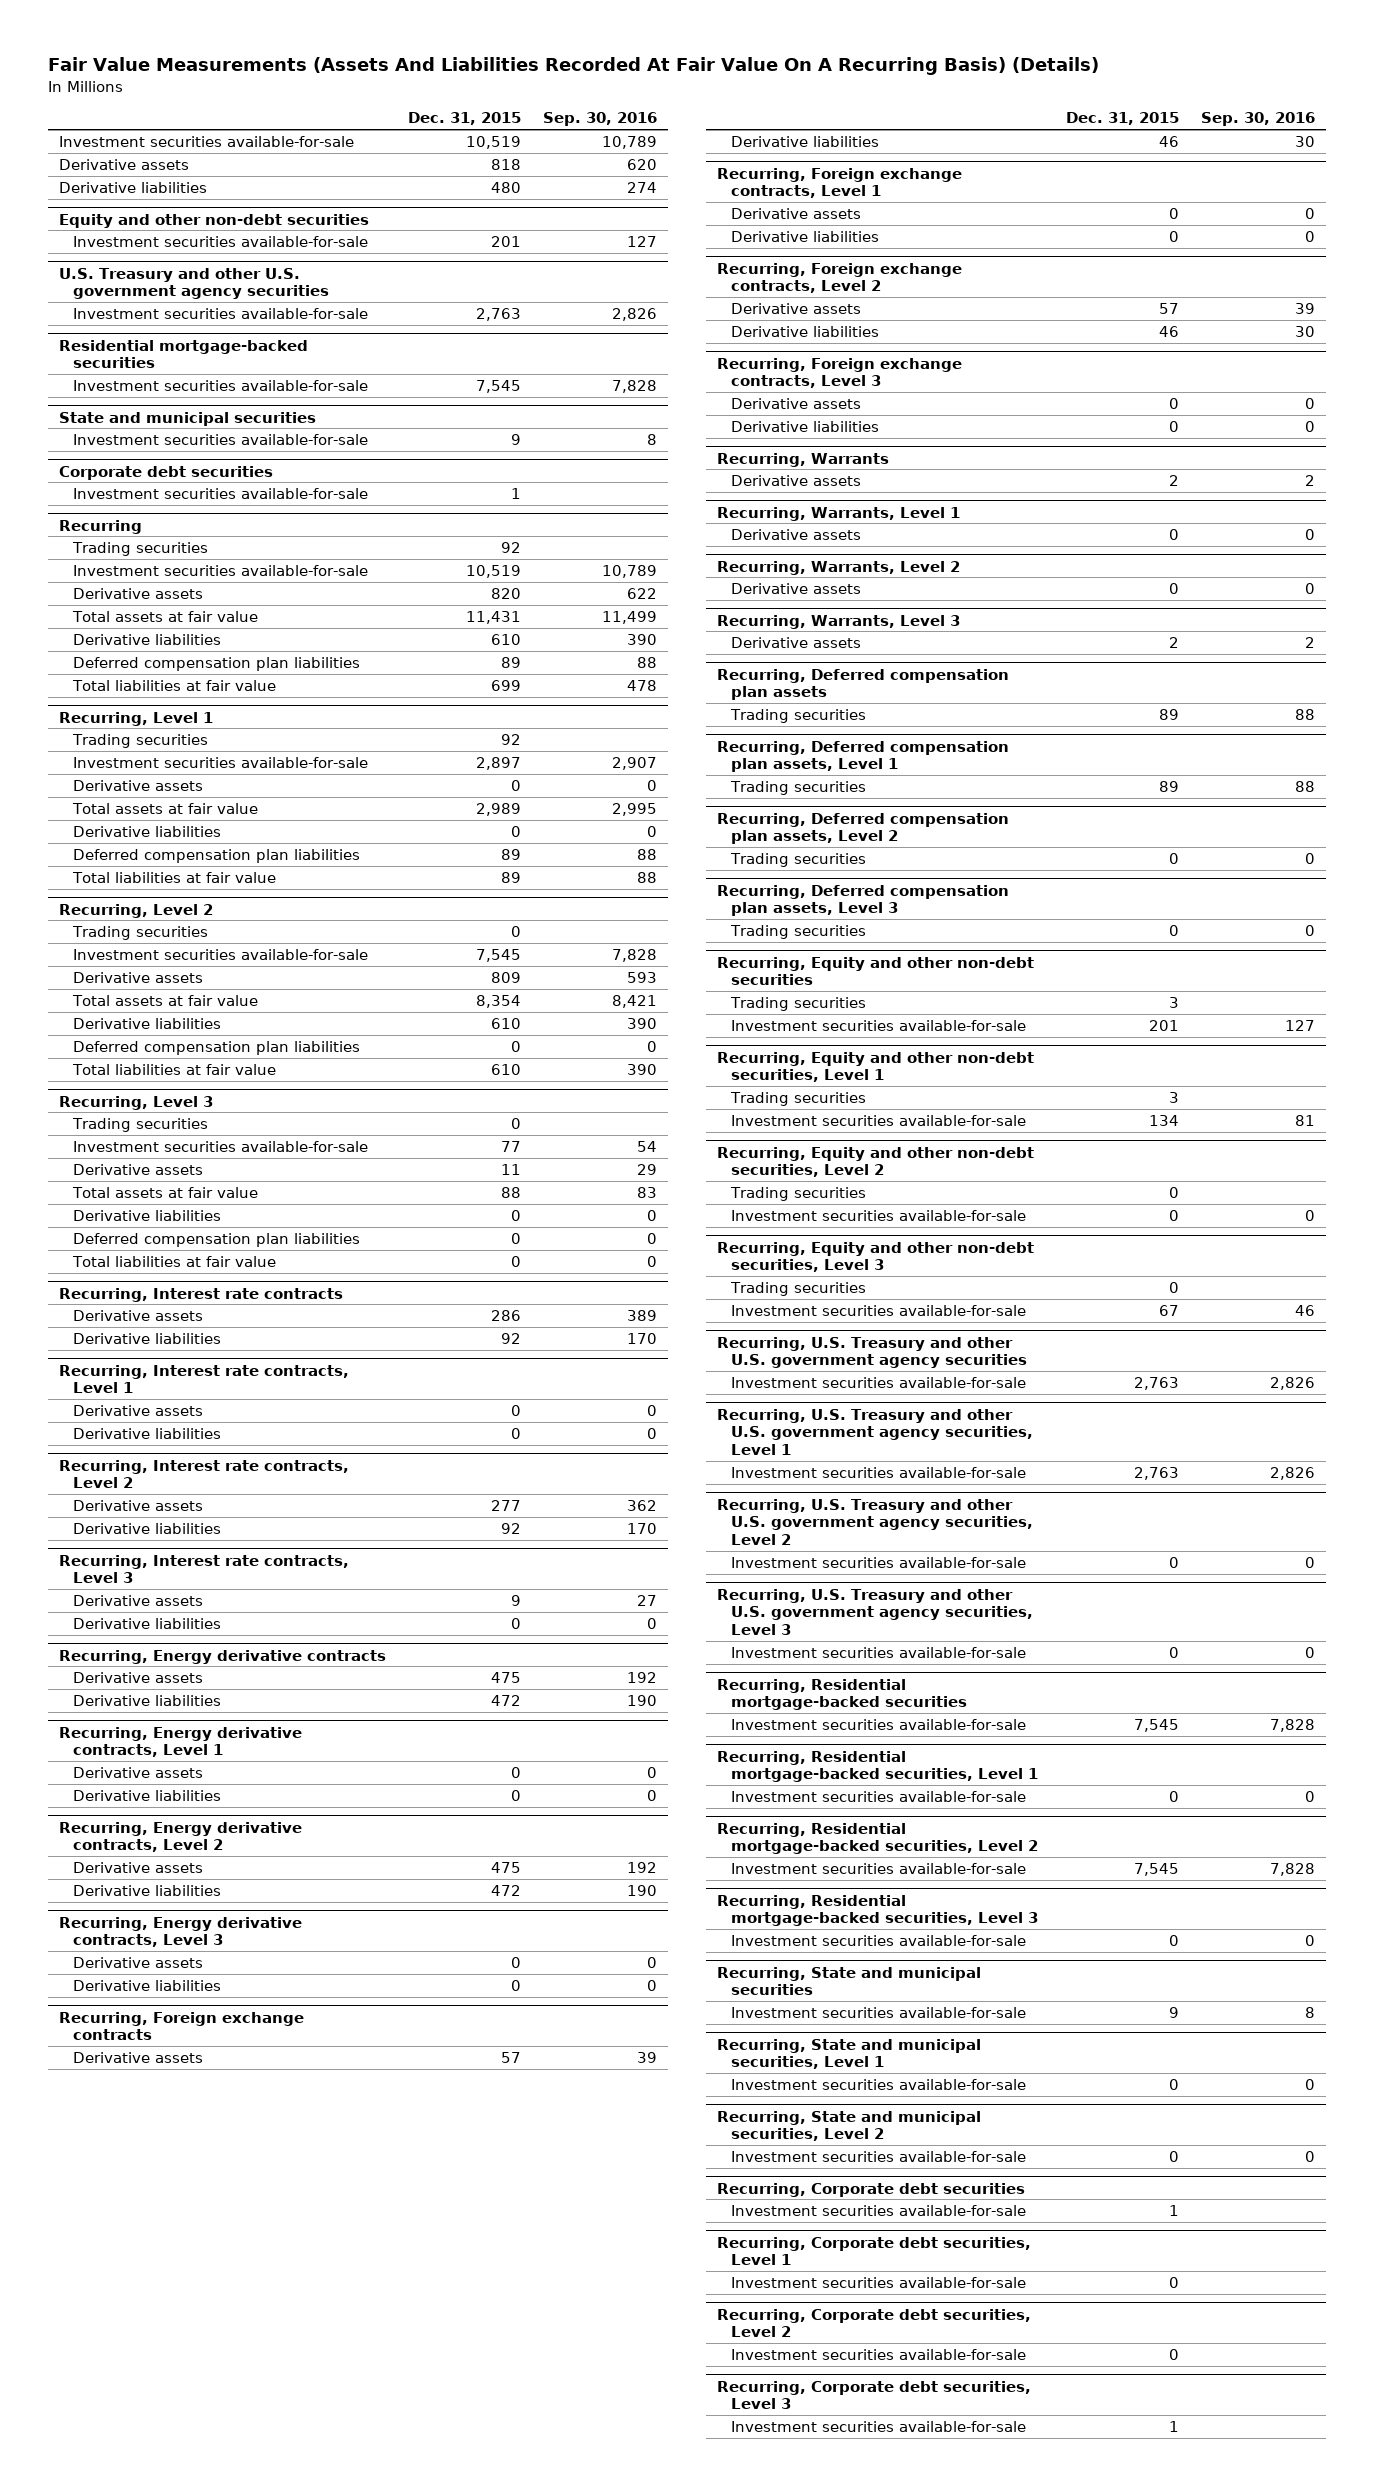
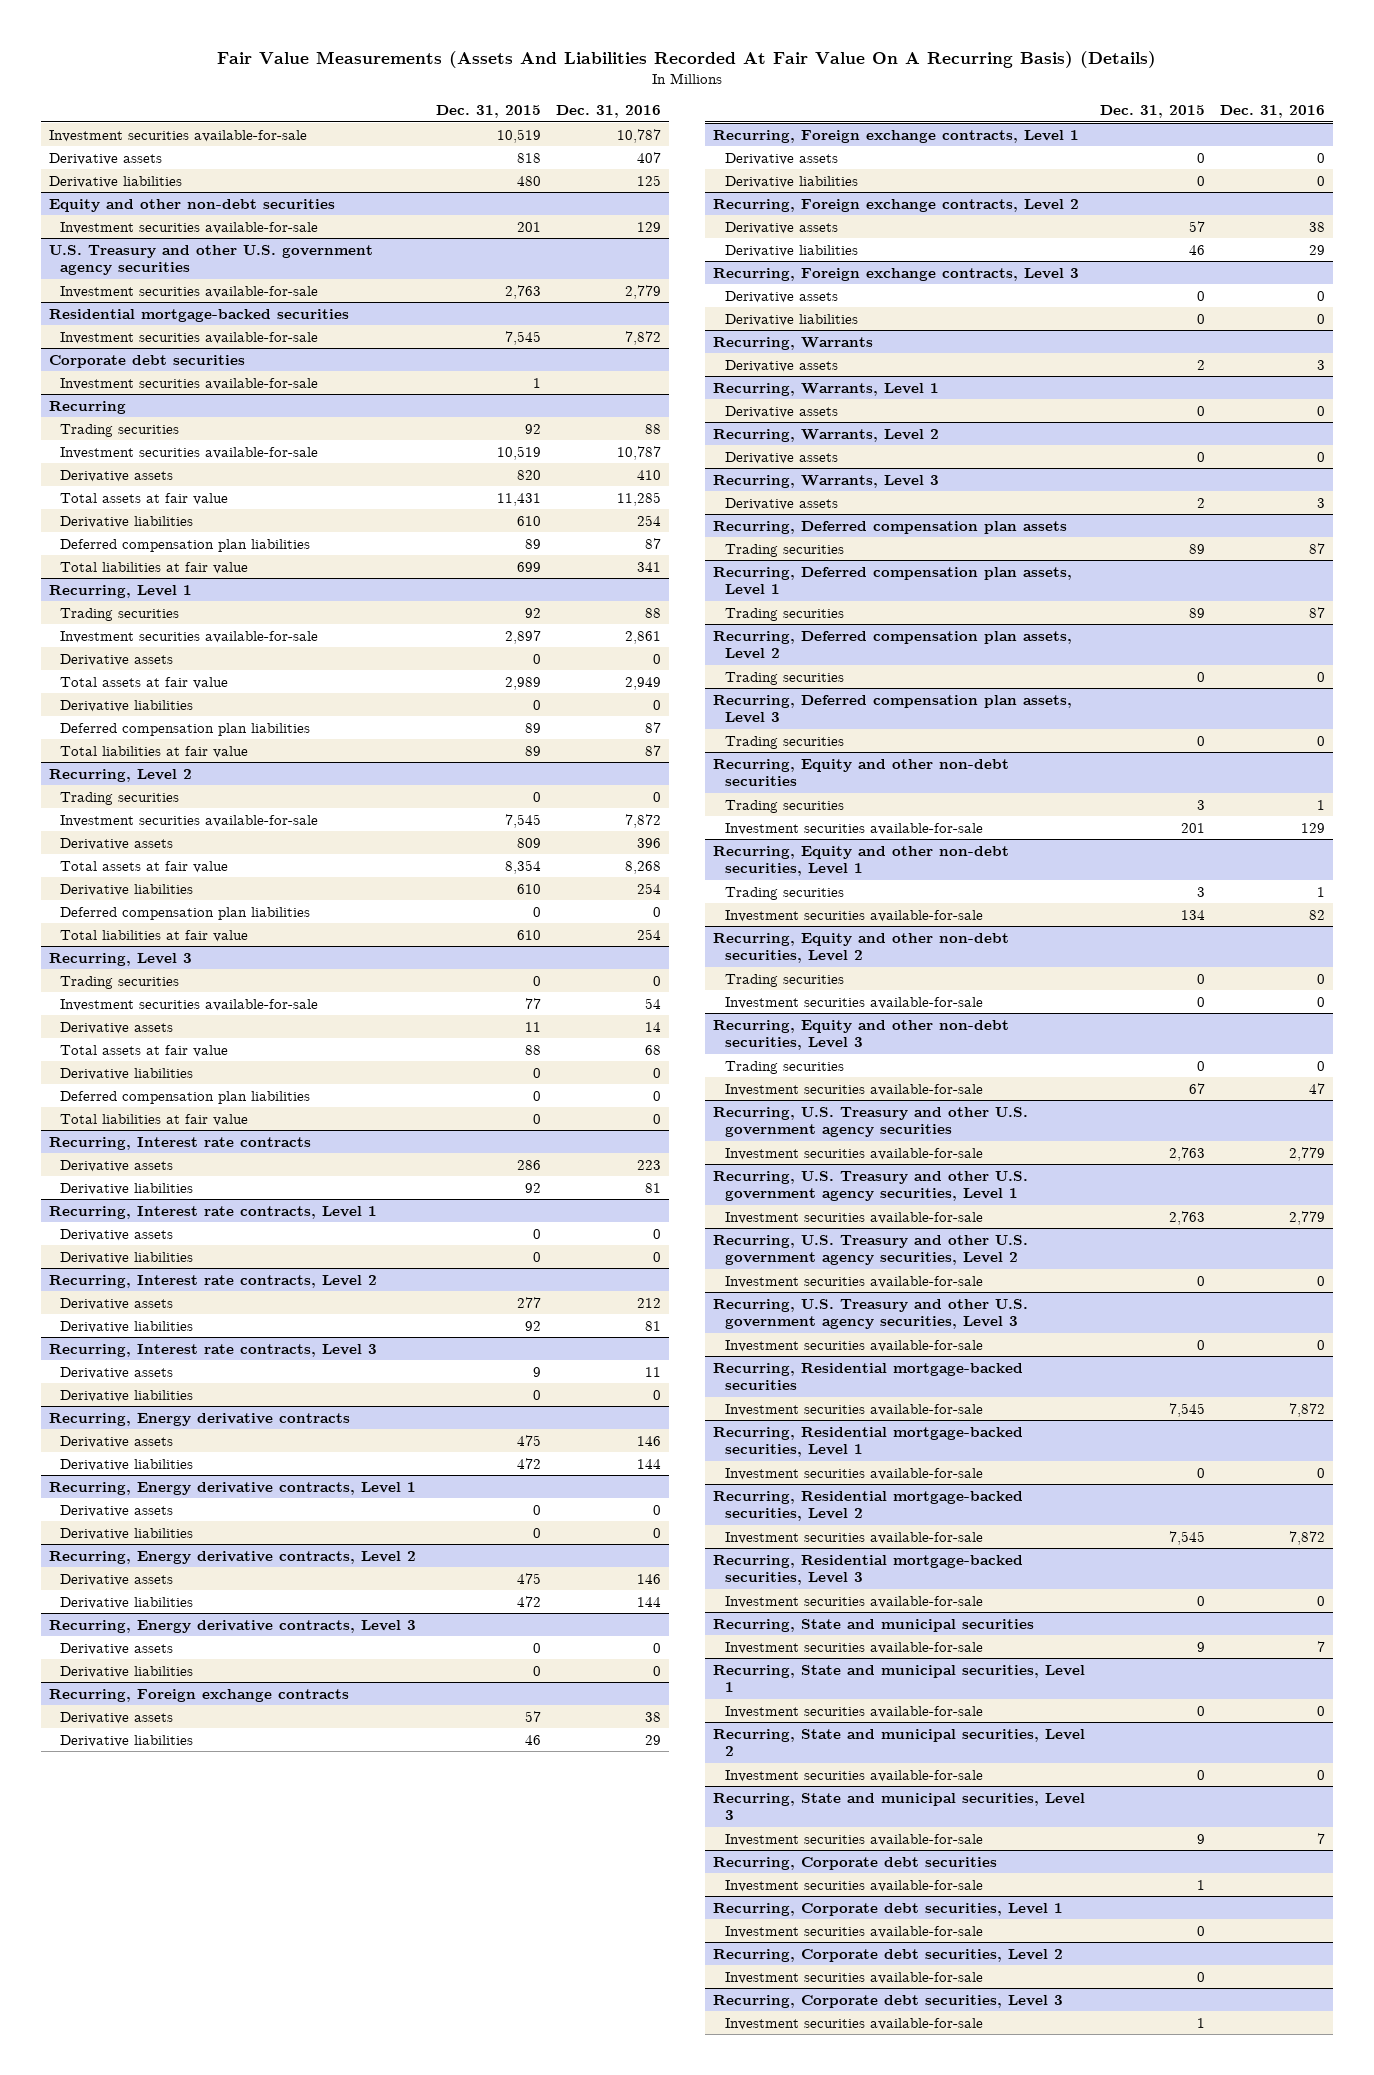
[543,112,658,127] Sep. 30, 2016 -> none
none -> [556,105,662,119] Dec. 31, 2016
[59,411,317,426] State and municipal securities -> none
[73,433,369,445] Investment securities available-for-sale -> none
none -> [713,1792,1086,1821] Recurring, State and municipal securities, Level 3
none -> [724,1833,983,1846] Investment securities available-for-sale

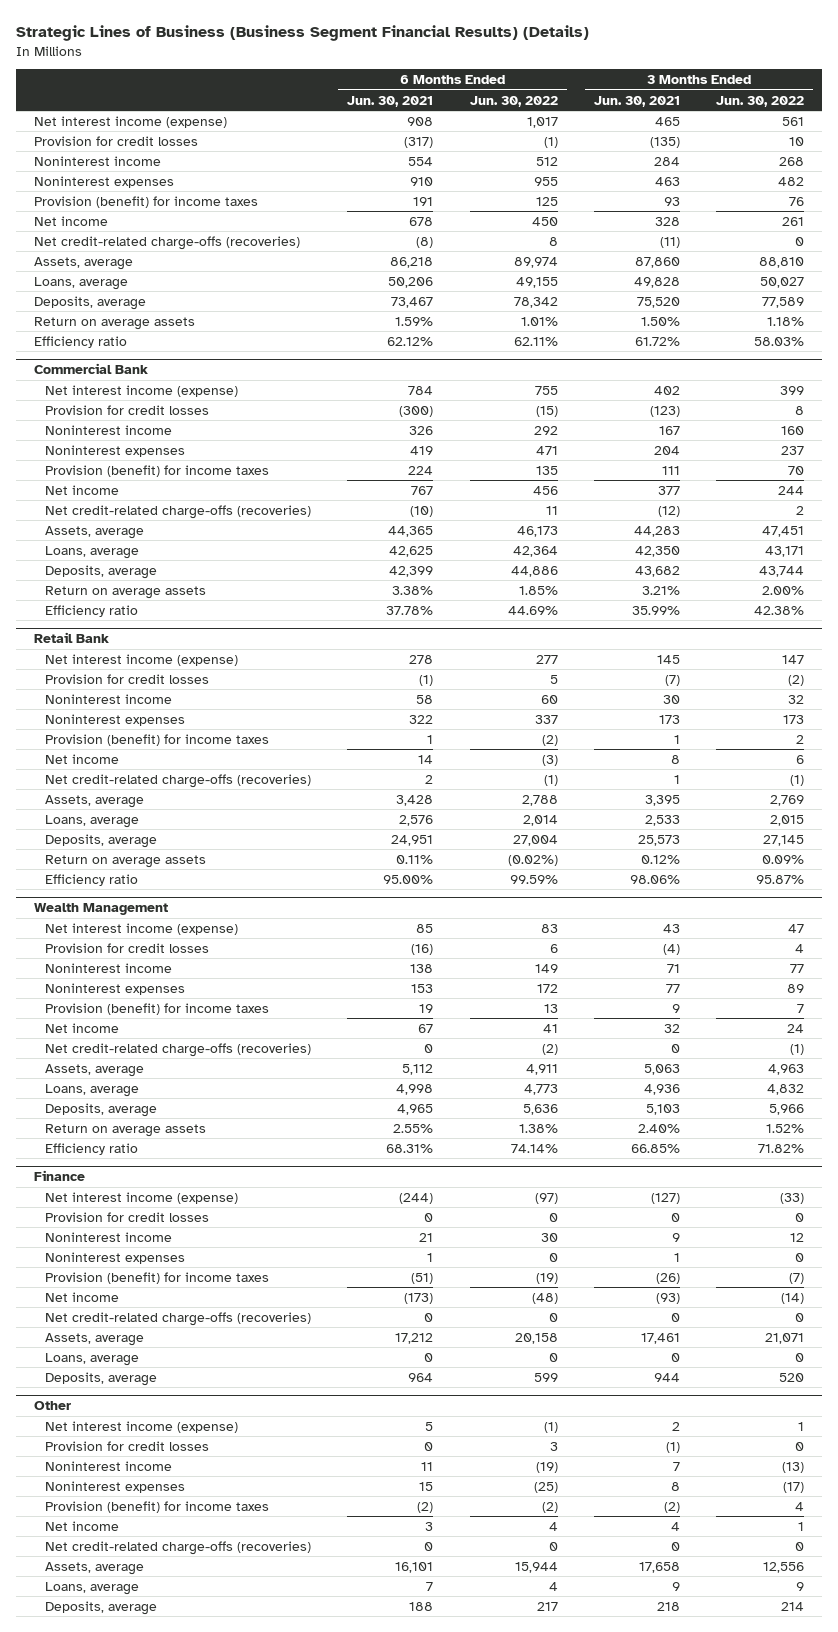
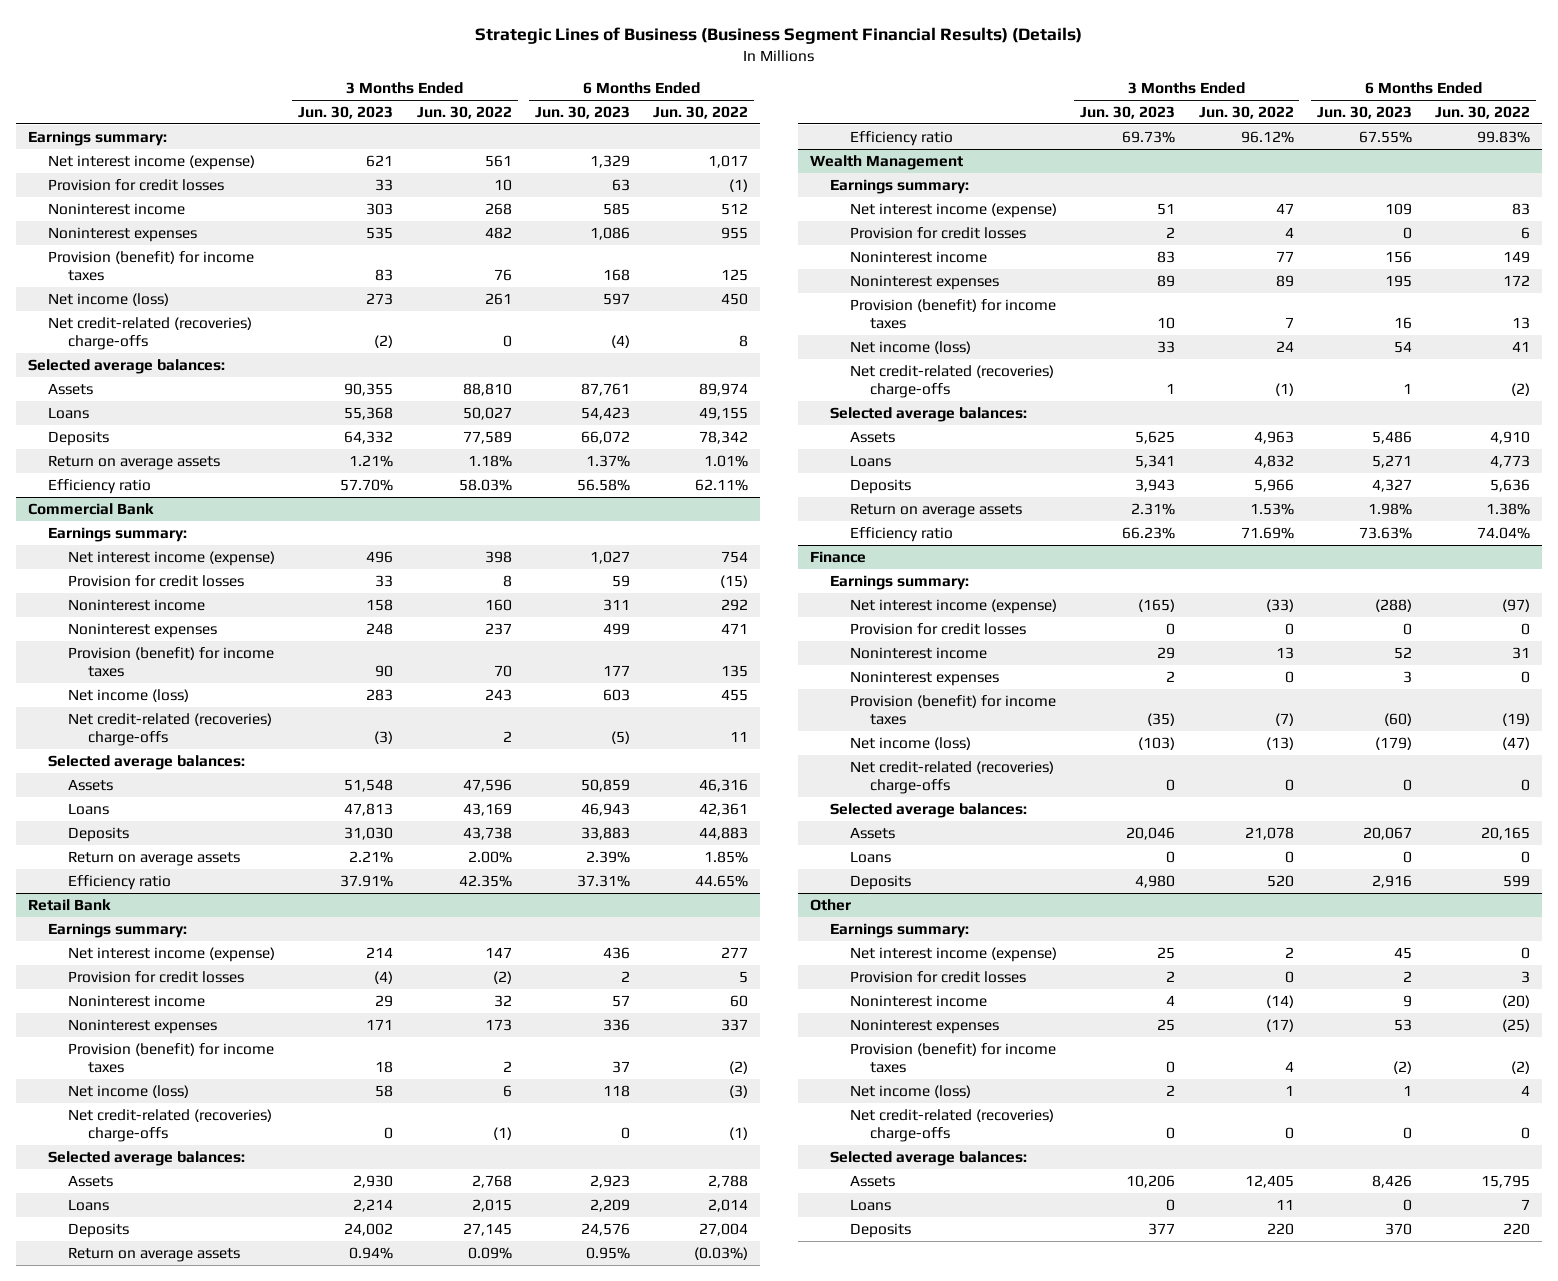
[347,95,434,107] Jun. 30, 2021 -> none
[593,95,680,107] Jun. 30, 2021 -> none
none -> [298,105,394,119] Jun. 30, 2023
none -> [535,105,631,119] Jun. 30, 2023
none -> [28,130,168,146] Earnings summary:
[34,215,109,226] Net income -> [48,292,170,306] Net income (loss)
[34,235,301,250] Net credit-related charge-offs (recoveries) -> [48,316,253,351] Net credit-related (recoveries) charge-offs
none -> [28,358,226,374] Selected average balances:
[34,256,134,270] Assets, average -> [48,382,94,395] Assets
[34,276,129,290] Loans, average -> [48,406,90,419] Loans
[34,295,147,310] Deposits, average -> [48,430,110,446] Deposits
none -> [48,526,188,542] Earnings summary:
[534,385,558,395] 755 -> [721,550,749,563] 754
[780,385,805,395] 399 -> [484,550,512,563] 398
[45,484,120,495] Net income -> [67,688,189,702] Net income (loss)
[532,485,558,495] 456 -> [721,688,749,701] 455
[778,485,805,495] 244 -> [484,688,512,701] 243
[45,504,312,519] Net credit-related charge-offs (recoveries) -> [67,712,272,747] Net credit-related (recoveries) charge-offs
none -> [48,754,246,770] Selected average balances:
[45,525,145,539] Assets, average -> [67,778,113,791] Assets
[516,525,558,537] 46,173 -> [699,778,749,792] 46,316
[762,525,805,537] 47,451 -> [462,778,512,792] 47,596
[45,545,140,559] Loans, average -> [67,802,109,815] Loans
[512,545,558,557] 42,364 -> [699,802,749,816] 42,361
[765,545,805,557] 43,171 -> [462,802,512,816] 43,169
[45,564,158,579] Deposits, average -> [67,826,129,842] Deposits
[510,565,558,577] 44,886 -> [699,826,749,840] 44,883
[759,565,805,577] 43,744 -> [462,826,512,840] 43,738
[507,605,558,615] 44.69% -> [695,874,749,887] 44.65%
[754,605,805,615] 42.38% -> [458,874,512,887] 42.35%
none -> [48,922,188,938] Earnings summary:
[45,753,120,764] Net income -> [67,1084,189,1098] Net income (loss)
[45,773,312,788] Net credit-related charge-offs (recoveries) -> [67,1108,272,1143] Net credit-related (recoveries) charge-offs
none -> [48,1150,246,1166] Selected average balances:
[45,794,145,808] Assets, average -> [67,1174,113,1187] Assets
[770,794,805,806] 2,769 -> [471,1174,512,1188] 2,768
[45,814,140,828] Loans, average -> [67,1198,109,1211] Loans
[45,833,158,848] Deposits, average -> [67,1222,129,1238] Deposits
[507,854,558,866] (0.02%) -> [694,1246,749,1260] (0.03%)
[509,874,558,884] 99.59% -> [1477,130,1531,143] 99.83%
[756,874,805,884] 95.87% -> [1240,130,1294,143] 96.12%
none -> [829,178,969,194] Earnings summary:
[45,1022,120,1033] Net income -> [849,340,971,354] Net income (loss)
[45,1042,312,1057] Net credit-related charge-offs (recoveries) -> [849,364,1054,399] Net credit-related (recoveries) charge-offs
none -> [829,406,1027,422] Selected average balances:
[45,1063,145,1077] Assets, average -> [849,430,895,443] Assets
[525,1063,558,1075] 4,911 -> [1490,430,1531,444] 4,910
[45,1083,140,1097] Loans, average -> [849,454,891,467] Loans
[45,1102,158,1117] Deposits, average -> [849,478,911,494] Deposits
[766,1123,805,1133] 1.52% -> [1249,502,1294,515] 1.53%
[510,1143,558,1153] 74.14% -> [1477,526,1531,539] 74.04%
[758,1143,805,1153] 71.82% -> [1240,526,1294,539] 71.69%
none -> [829,574,969,590] Earnings summary:
[540,1232,558,1242] 30 -> [1512,646,1531,659] 31
[790,1232,805,1242] 12 -> [1275,646,1294,659] 13
[45,1291,120,1302] Net income -> [849,736,971,750] Net income (loss)
[531,1292,558,1304] (48) -> [1502,736,1531,750] (47)
[781,1292,805,1304] (14) -> [1265,736,1294,750] (13)
[45,1311,312,1326] Net credit-related charge-offs (recoveries) -> [849,760,1054,795] Net credit-related (recoveries) charge-offs
none -> [829,802,1027,818] Selected average balances:
[45,1332,145,1346] Assets, average -> [849,826,895,839] Assets
[514,1332,558,1344] 20,158 -> [1481,826,1531,840] 20,165
[765,1332,805,1344] 21,071 -> [1244,826,1294,840] 21,078
[45,1352,140,1366] Loans, average -> [849,850,891,863] Loans
[45,1371,158,1386] Deposits, average -> [849,874,911,890] Deposits
none -> [829,922,969,938] Earnings summary:
[543,1421,558,1433] (1) -> [1521,946,1531,959] 0
[798,1421,805,1431] 1 -> [1284,946,1294,958] 2
[535,1461,558,1473] (19) -> [1502,994,1531,1008] (20)
[782,1461,805,1473] (13) -> [1265,994,1294,1008] (14)
[45,1520,120,1531] Net income -> [849,1084,971,1098] Net income (loss)
[45,1540,312,1555] Net credit-related charge-offs (recoveries) -> [849,1108,1054,1143] Net credit-related (recoveries) charge-offs
none -> [829,1150,1027,1166] Selected average balances:
[45,1561,145,1575] Assets, average -> [849,1174,895,1187] Assets
[514,1561,558,1573] 15,944 -> [1481,1174,1531,1188] 15,795
[763,1561,805,1573] 12,556 -> [1244,1174,1294,1188] 12,405
[45,1581,140,1595] Loans, average -> [849,1198,891,1211] Loans
[548,1581,558,1591] 4 -> [1521,1198,1531,1210] 7
[796,1581,805,1591] 9 -> [1275,1198,1294,1210] 11
[45,1600,158,1615] Deposits, average -> [849,1222,911,1238] Deposits
[536,1601,558,1611] 217 -> [1503,1222,1531,1235] 220
[781,1601,805,1611] 214 -> [1266,1222,1294,1235] 220

